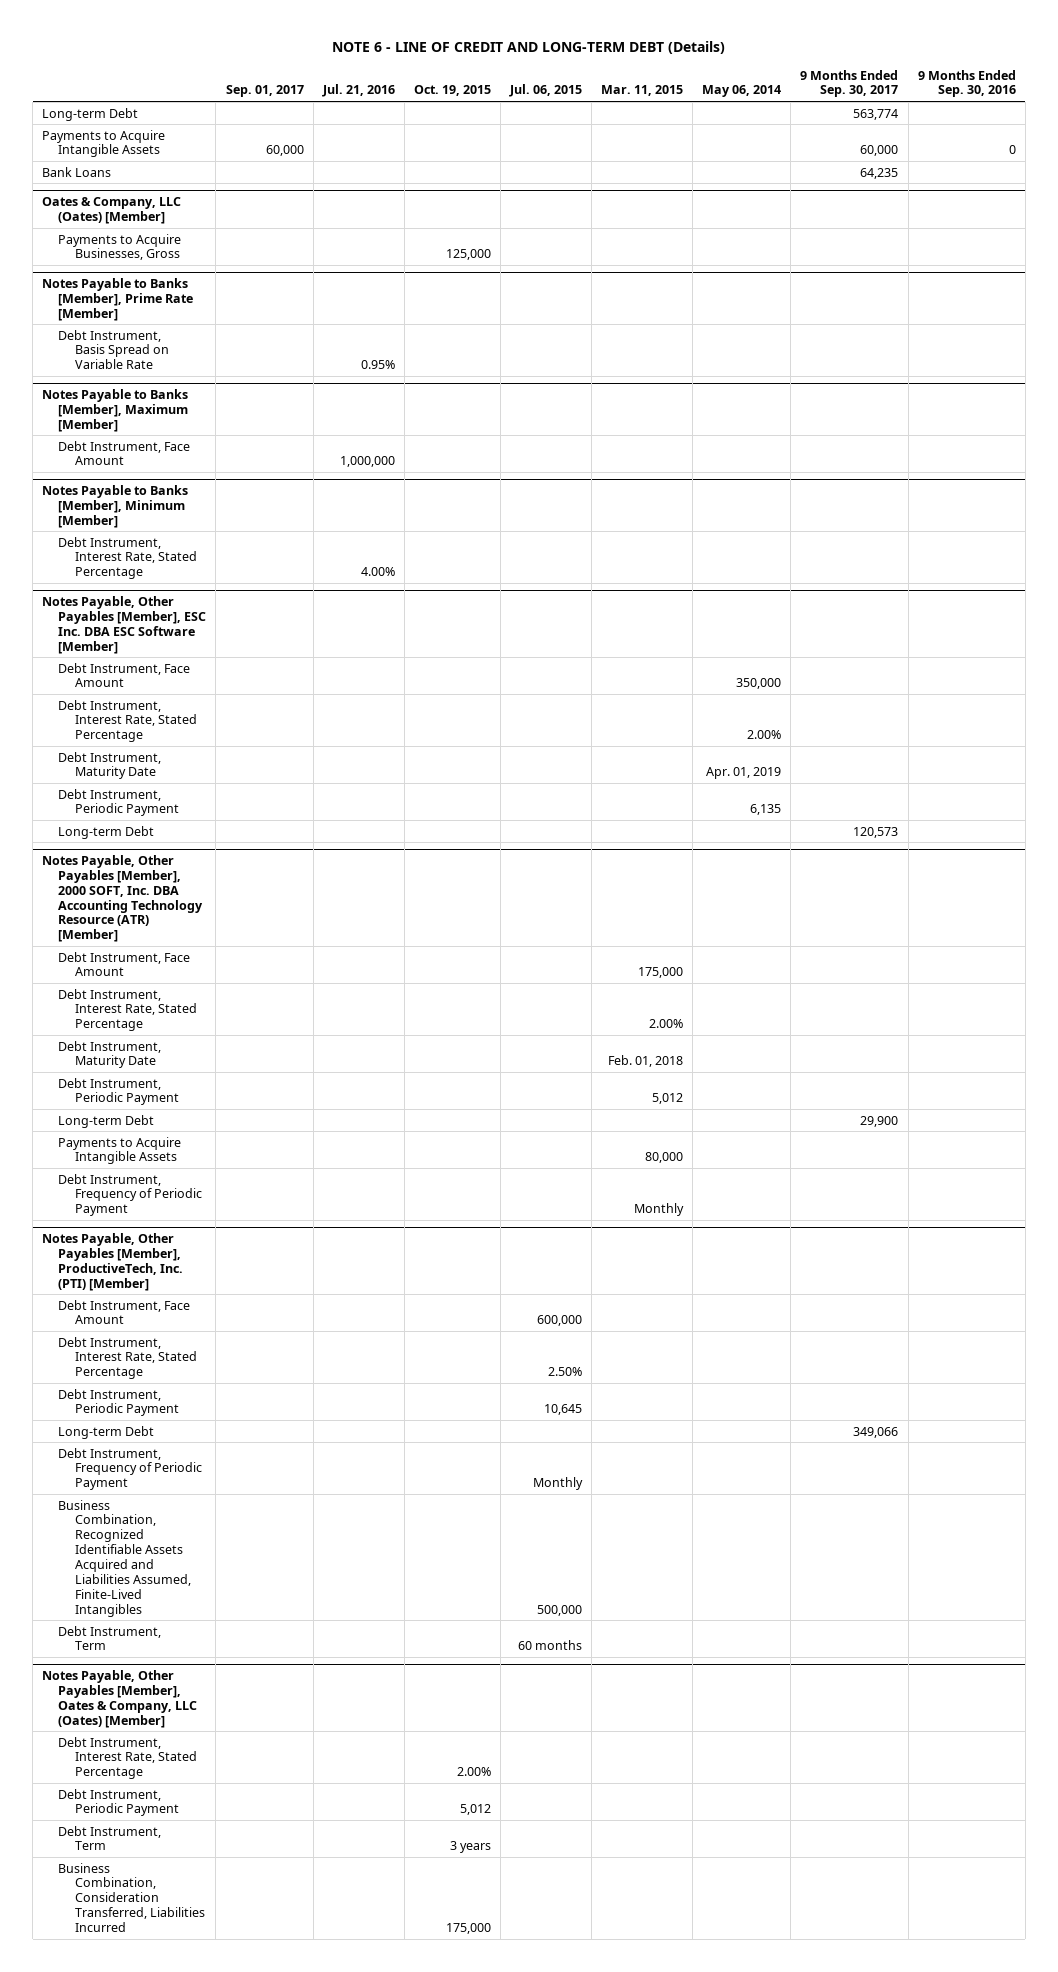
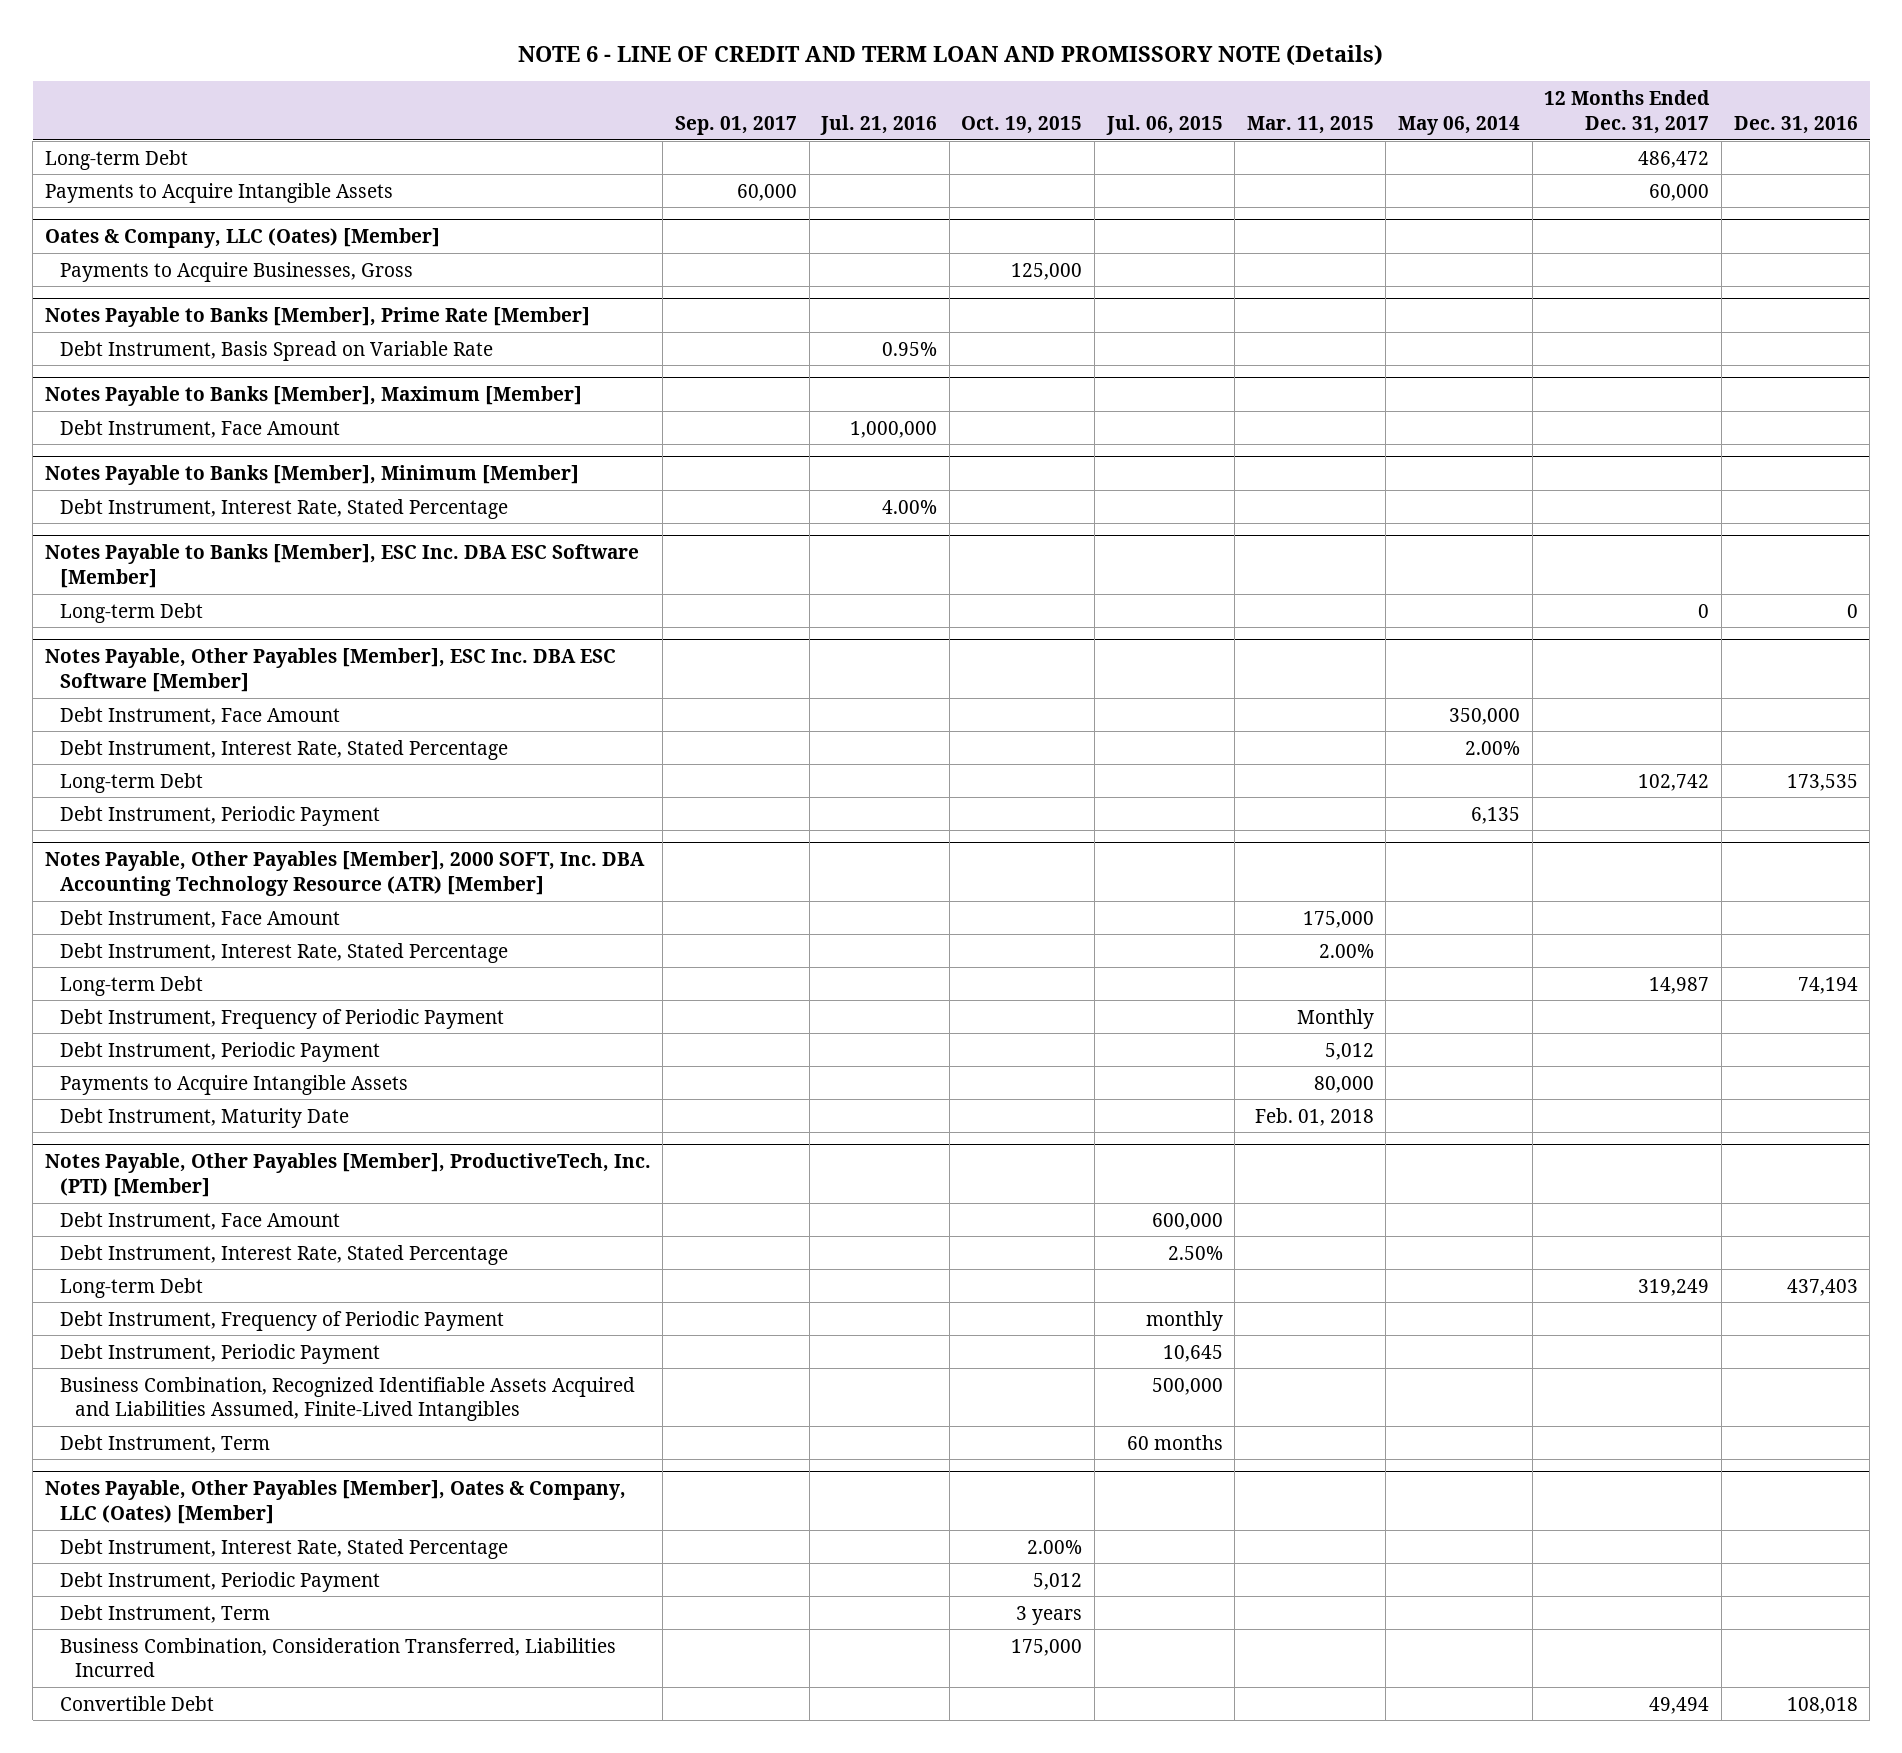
[331,40,725,54] NOTE 6 - LINE OF CREDIT AND LONG-TERM DEBT (Details) -> [518,45,1384,67] NOTE 6 - LINE OF CREDIT AND TERM LOAN AND PROMISSORY NOTE (Details)
[800,69,899,98] 9 Months Ended Sep. 30, 2017 -> none
[917,69,1016,98] 9 Months Ended Sep. 30, 2016 -> none
none -> [1544,89,1711,134] 12 Months Ended Dec. 31, 2017
none -> [1733,115,1858,134] Dec. 31, 2016
[42,166,112,177] Bank Loans -> none
none -> [44,543,639,588] Notes Payable to Banks [Member], ESC Inc. DBA ESC Software [Member]
none -> [59,602,203,623] Long-term Debt
[58,751,162,780] Debt Instrument, Maturity Date -> none
[58,788,179,817] Debt Instrument, Periodic Payment -> [59,805,380,826] Debt Instrument, Periodic Payment
[58,1077,179,1106] Debt Instrument, Periodic Payment -> [59,1041,380,1062] Debt Instrument, Periodic Payment
[58,1136,182,1165] Payments to Acquire Intangible Assets -> [59,1074,408,1095] Payments to Acquire Intangible Assets
[58,1040,162,1069] Debt Instrument, Maturity Date -> [59,1107,349,1128] Debt Instrument, Maturity Date
[532,1477,583,1491] Monthly -> [1145,1310,1223,1331] monthly
[58,1388,179,1417] Debt Instrument, Periodic Payment -> [59,1343,380,1364] Debt Instrument, Periodic Payment
none -> [59,1695,214,1711] Convertible Debt

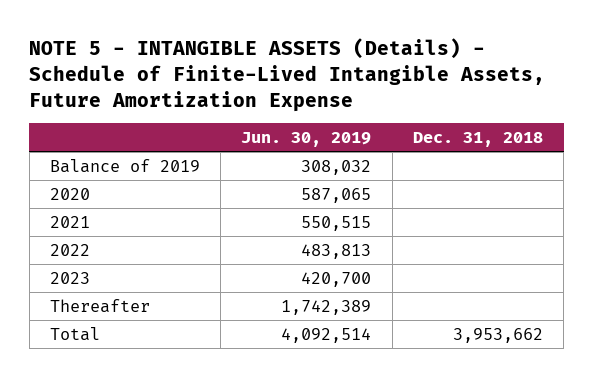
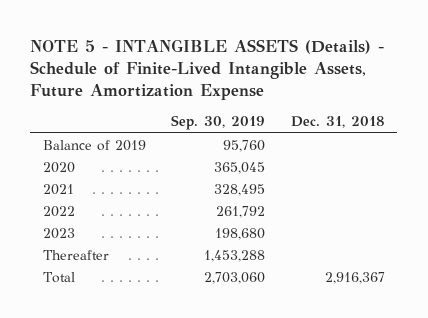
[241,132,372,148] Jun. 30, 2019 -> none
none -> [171,115,266,131] Sep. 30, 2019
[452,327,543,343] 3,953,662 -> [324,271,385,284] 2,916,367

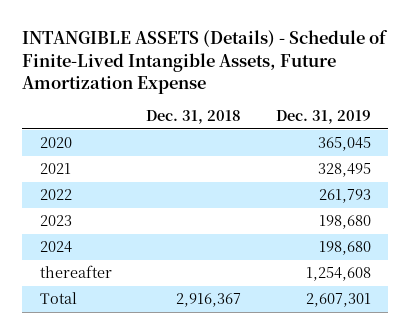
[30,39,385,101] NOTE 5 - INTANGIBLE ASSETS (Details) - Schedule of Finite-Lived Intangible Assets, Future Amortization Expense -> [22,30,389,94] INTANGIBLE ASSETS (Details) - Schedule of Finite-Lived Intangible Assets, Future Amortization Expense
[171,115,266,131] Sep. 30, 2019 -> none
none -> [275,110,371,125] Dec. 31, 2019
[43,139,147,151] Balance of 2019 -> none
none -> [39,241,72,254] 2024
[43,249,110,260] Thereafter -> [39,265,112,279] thereafter

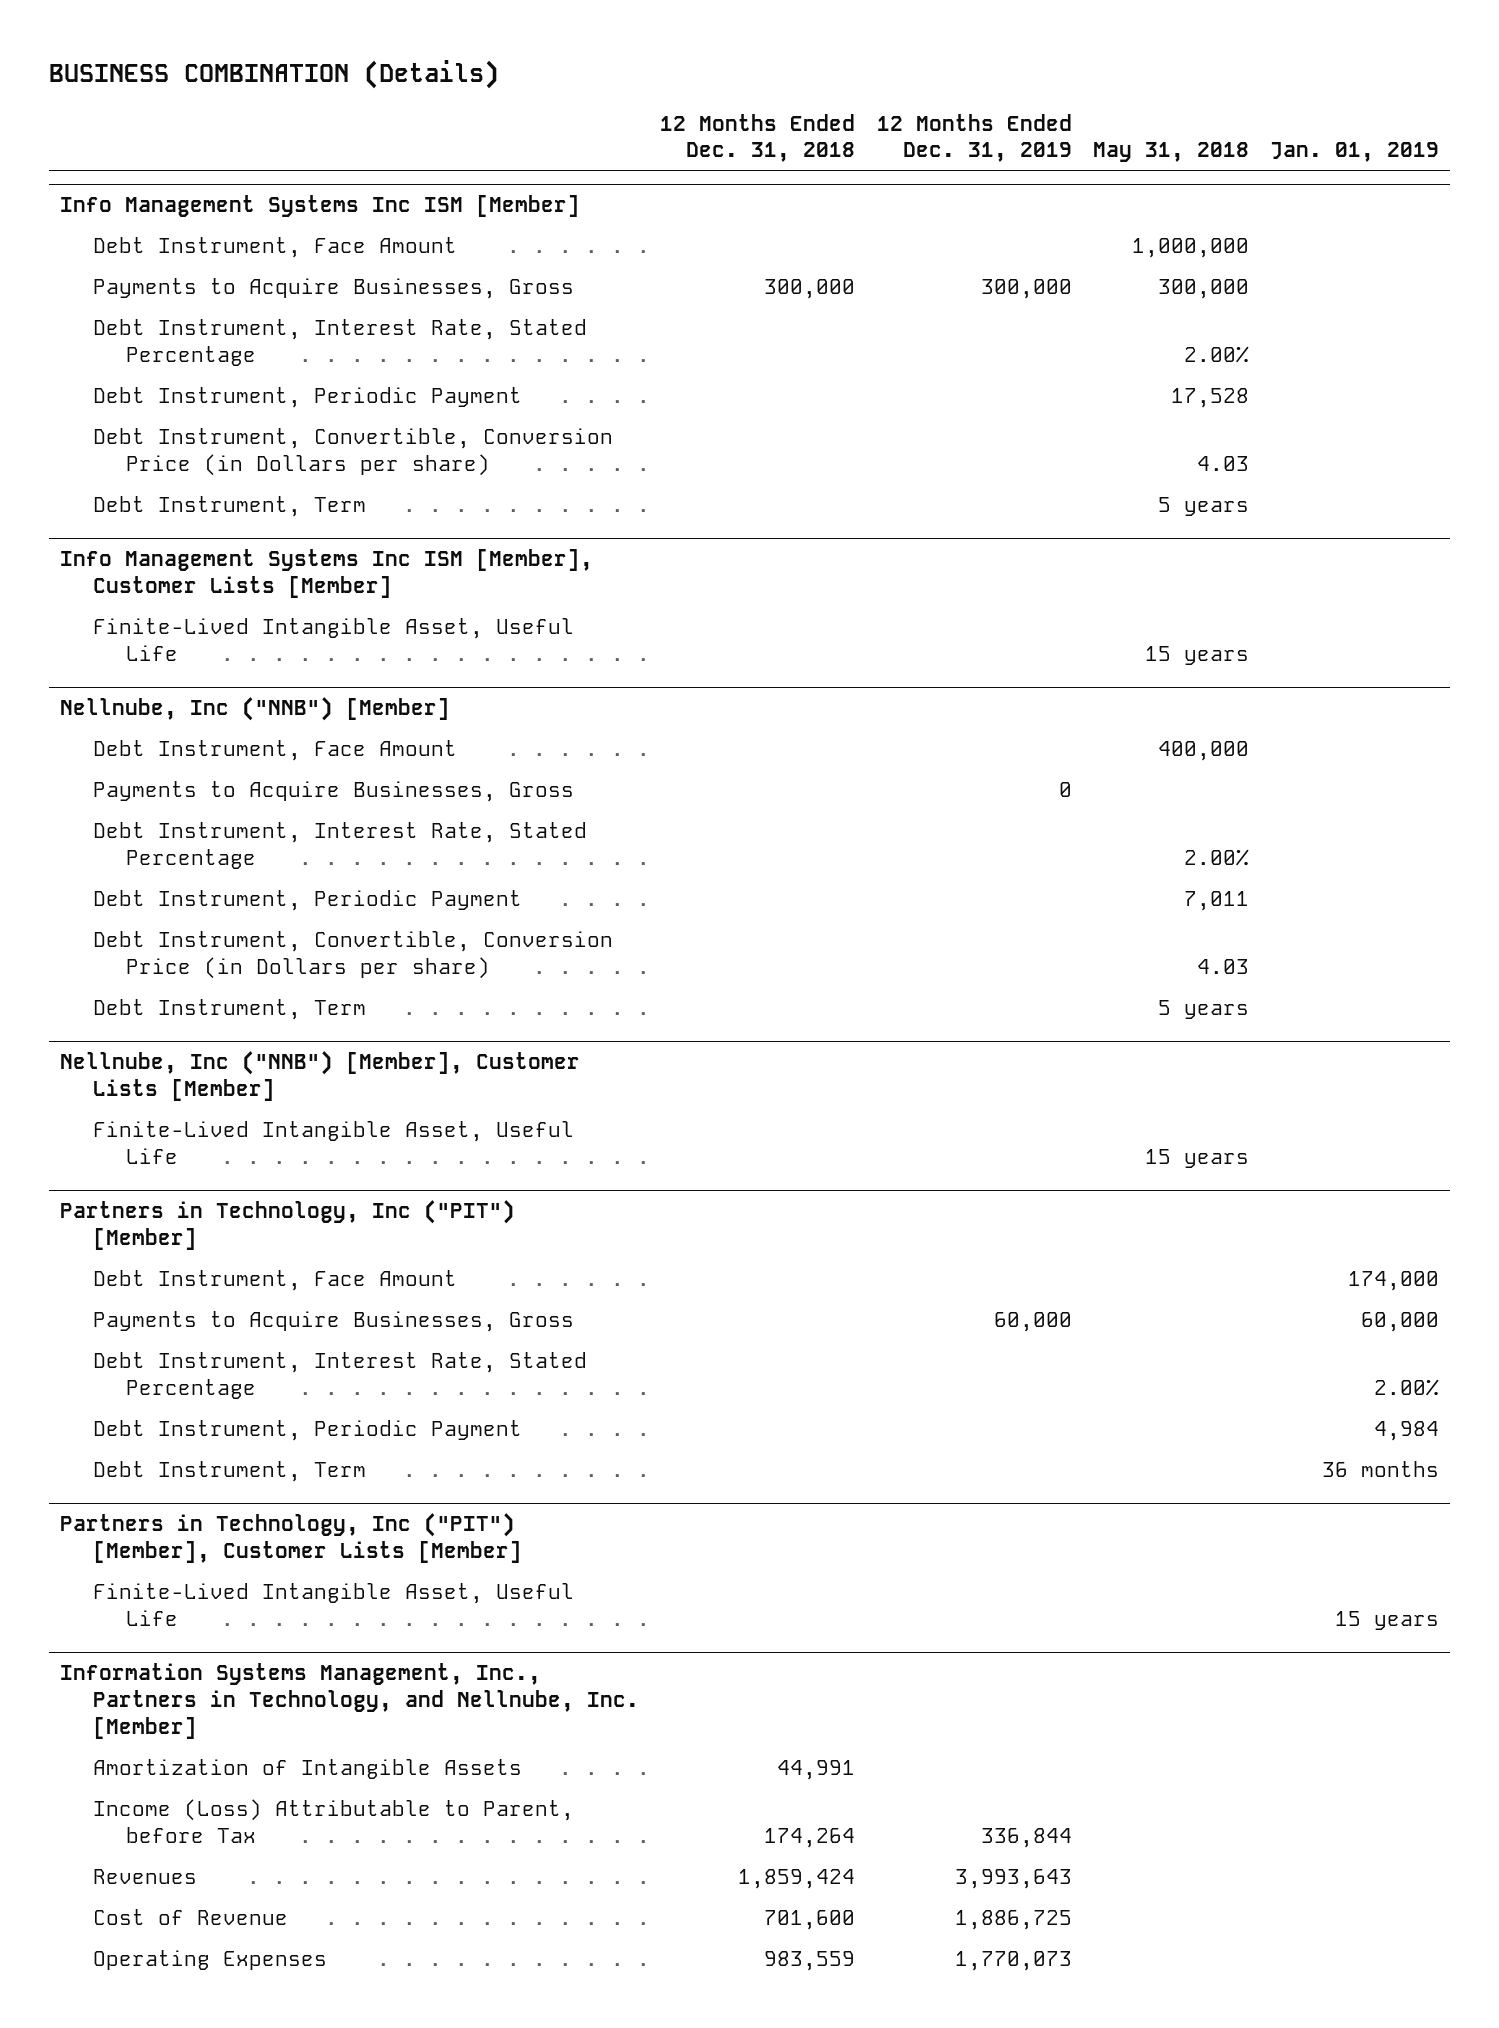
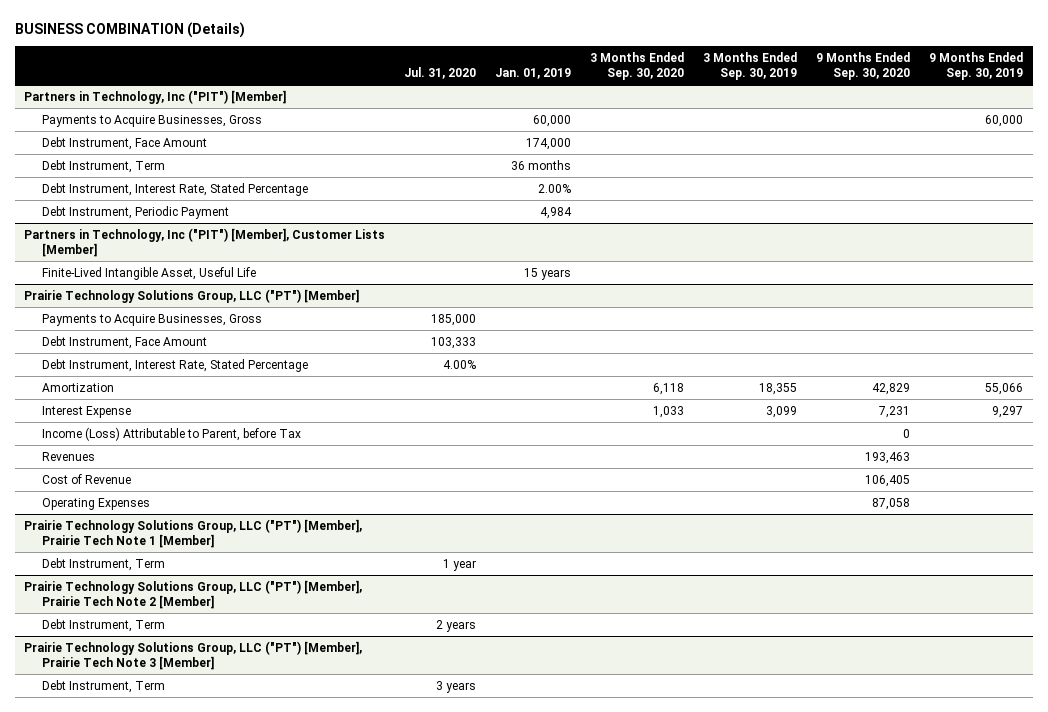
[660,113,856,163] 12 Months Ended Dec. 31, 2018 -> none
[876,113,1072,163] 12 Months Ended Dec. 31, 2019 -> none
[1092,142,1249,163] May 31, 2018 -> none
none -> [404,67,477,80] Jul. 31, 2020
none -> [590,51,685,81] 3 Months Ended Sep. 30, 2020
none -> [703,51,798,81] 3 Months Ended Sep. 30, 2019
none -> [816,51,911,81] 9 Months Ended Sep. 30, 2020
none -> [929,51,1024,81] 9 Months Ended Sep. 30, 2019
[59,195,580,218] Info Management Systems Inc ISM [Member] -> none
[92,236,457,258] Debt Instrument, Face Amount -> none
[92,277,574,299] Payments to Acquire Businesses, Gross -> none
[92,318,587,366] Debt Instrument, Interest Rate, Stated Percentage -> none
[92,386,522,408] Debt Instrument, Periodic Payment -> none
[92,427,613,476] Debt Instrument, Convertible, Conversion Price (in Dollars per share) -> none
[92,495,366,517] Debt Instrument, Term -> none
[59,549,593,598] Info Management Systems Inc ISM [Member], Customer Lists [Member] -> none
[92,617,574,661] Finite-Lived Intangible Asset, Useful Life -> none
[59,697,450,722] Nellnube, Inc ("NNB") [Member] -> none
[92,739,457,761] Debt Instrument, Face Amount -> none
[92,780,574,802] Payments to Acquire Businesses, Gross -> none
[92,821,587,869] Debt Instrument, Interest Rate, Stated Percentage -> none
[92,889,522,911] Debt Instrument, Periodic Payment -> none
[92,930,613,979] Debt Instrument, Convertible, Conversion Price (in Dollars per share) -> none
[92,998,366,1020] Debt Instrument, Term -> none
[59,1051,580,1101] Nellnube, Inc ("NNB") [Member], Customer Lists [Member] -> none
[92,1120,574,1164] Finite-Lived Intangible Asset, Useful Life -> none
[92,1269,457,1291] Debt Instrument, Face Amount -> [41,136,207,150] Debt Instrument, Face Amount
[92,1460,366,1482] Debt Instrument, Term -> [41,159,165,173] Debt Instrument, Term
[59,1663,639,1739] Information Systems Management, Inc., Partners in Technology, and Nellnube, Inc. [Member] -> none
[92,1758,522,1779] Amortization of Intangible Assets -> none
[92,1798,574,1843] Income (Loss) Attributable to Parent, before Tax -> none
[92,1868,197,1884] Revenues -> none
[92,1908,288,1925] Cost of Revenue -> none
[92,1949,327,1970] Operating Expenses -> none
none -> [24,288,360,303] Prairie Technology Solutions Group, LLC ("PT") [Member]
none -> [41,313,262,326] Payments to Acquire Businesses, Gross
none -> [41,335,207,349] Debt Instrument, Face Amount
none -> [41,358,308,372] Debt Instrument, Interest Rate, Stated Percentage
none -> [41,382,114,392] Amortization
none -> [41,405,131,418] Interest Expense
none -> [41,426,301,441] Income (Loss) Attributable to Parent, before Tax
none -> [41,451,95,461] Revenues
none -> [41,473,131,484] Cost of Revenue
none -> [41,497,150,510] Operating Expenses
none -> [24,518,363,549] Prairie Technology Solutions Group, LLC ("PT") [Member], Prairie Tech Note 1 [Member]
none -> [41,557,165,571] Debt Instrument, Term
none -> [24,579,363,610] Prairie Technology Solutions Group, LLC ("PT") [Member], Prairie Tech Note 2 [Member]
none -> [41,618,165,632] Debt Instrument, Term
none -> [24,640,363,671] Prairie Technology Solutions Group, LLC ("PT") [Member], Prairie Tech Note 3 [Member]
none -> [41,679,165,693] Debt Instrument, Term

